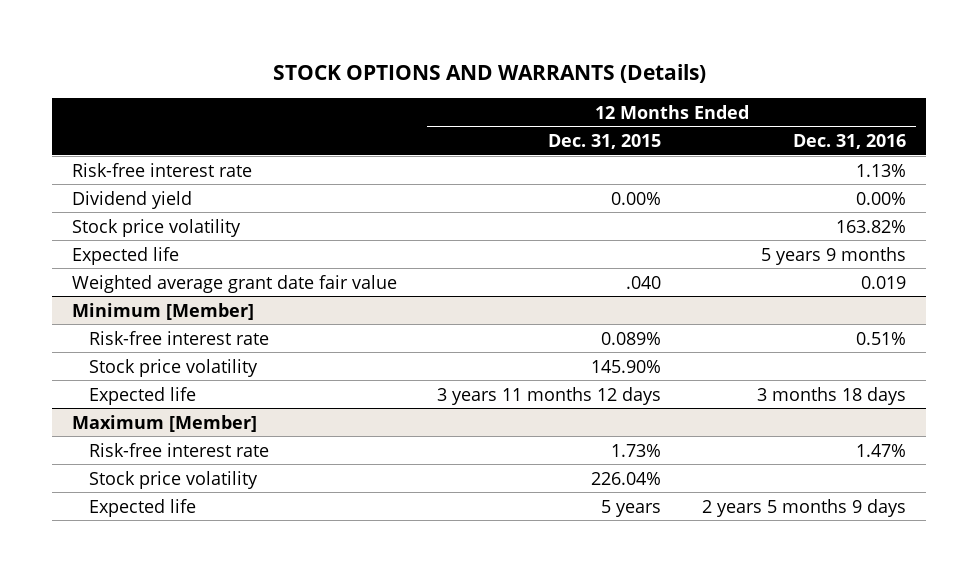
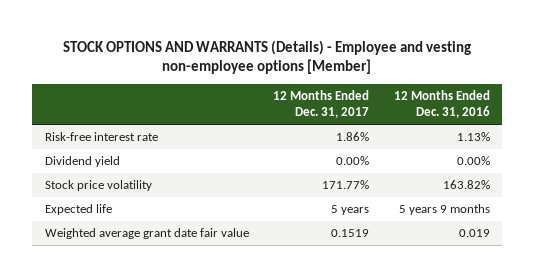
[272,64,706,84] STOCK OPTIONS AND WARRANTS (Details) -> [63,39,472,75] STOCK OPTIONS AND WARRANTS (Details) - Employee and vesting non-employee options [Member]
[548,134,662,150] Dec. 31, 2015 -> none
none -> [273,90,370,119] 12 Months Ended Dec. 31, 2017
[71,302,254,320] Minimum [Member] -> none
[88,330,269,345] Risk-free interest rate -> none
[88,358,258,377] Stock price volatility -> none
[88,386,196,405] Expected life -> none
[71,414,257,432] Maximum [Member] -> none
[88,442,269,457] Risk-free interest rate -> none
[88,470,258,489] Stock price volatility -> none
[88,498,196,517] Expected life -> none

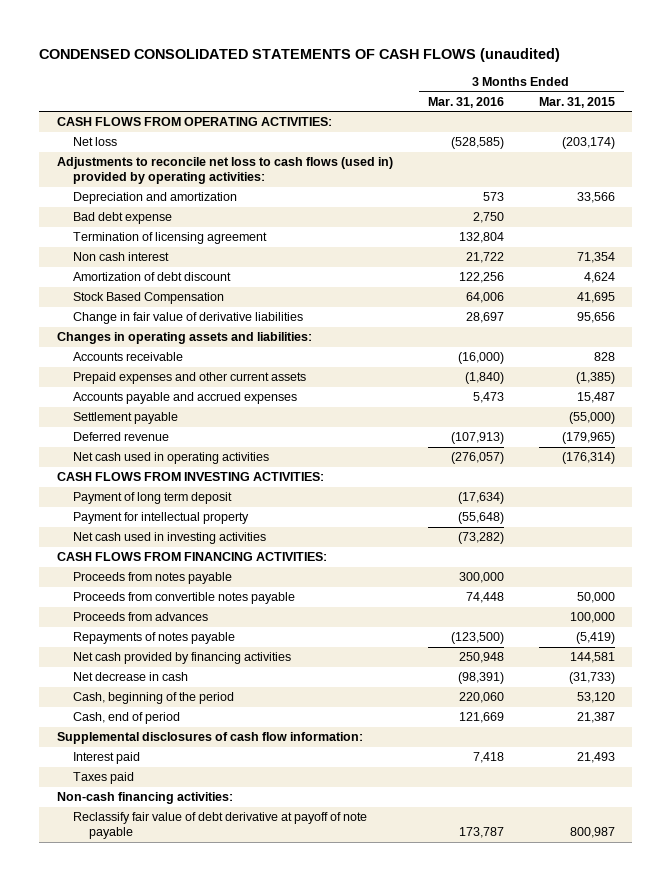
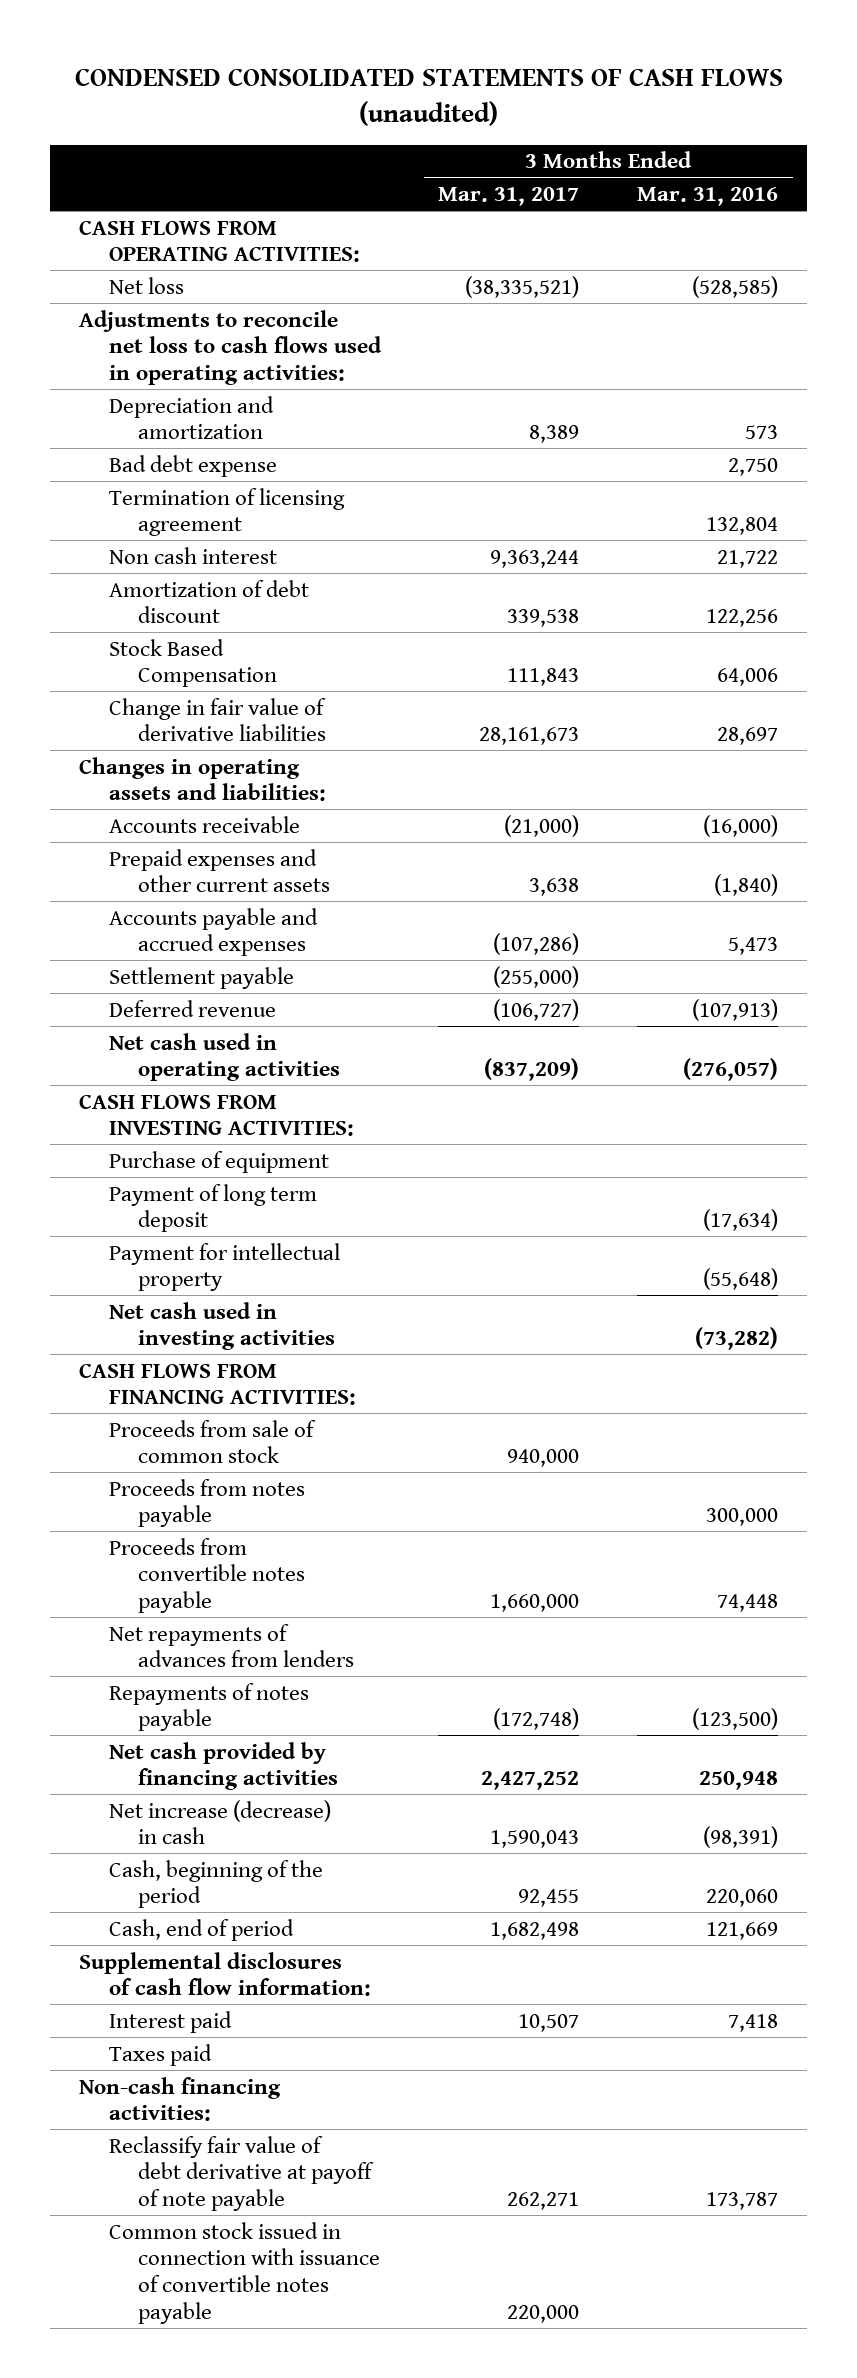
[538,96,615,108] Mar. 31, 2015 -> none
none -> [438,187,580,207] Mar. 31, 2017
[56,157,393,185] Adjustments to reconcile net loss to cash flows (used in) provided by operating activities: -> [79,309,382,386] Adjustments to reconcile net loss to cash flows used in operating activities:
none -> [108,1150,329,1173] Purchase of equipment
none -> [108,1419,316,1464] Proceeds from sale of common stock
[72,612,208,622] Proceeds from advances -> [108,1623,355,1668] Net repayments of advances from lenders
[72,672,188,682] Net decrease in cash -> [108,1799,331,1845] Net increase (decrease) in cash
none -> [108,2221,381,2324] Common stock issued in connection with issuance of convertible notes payable

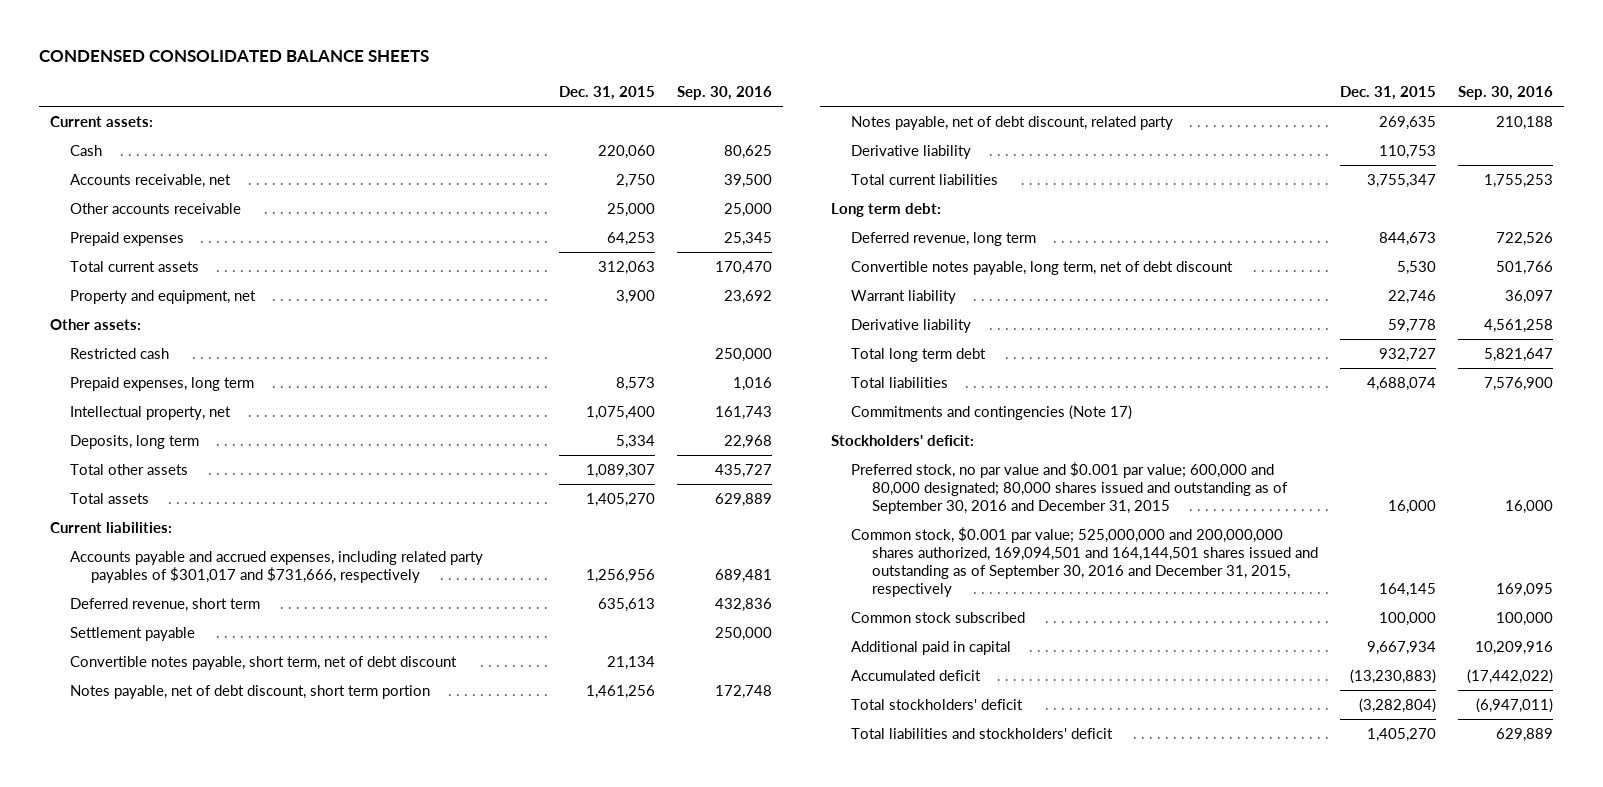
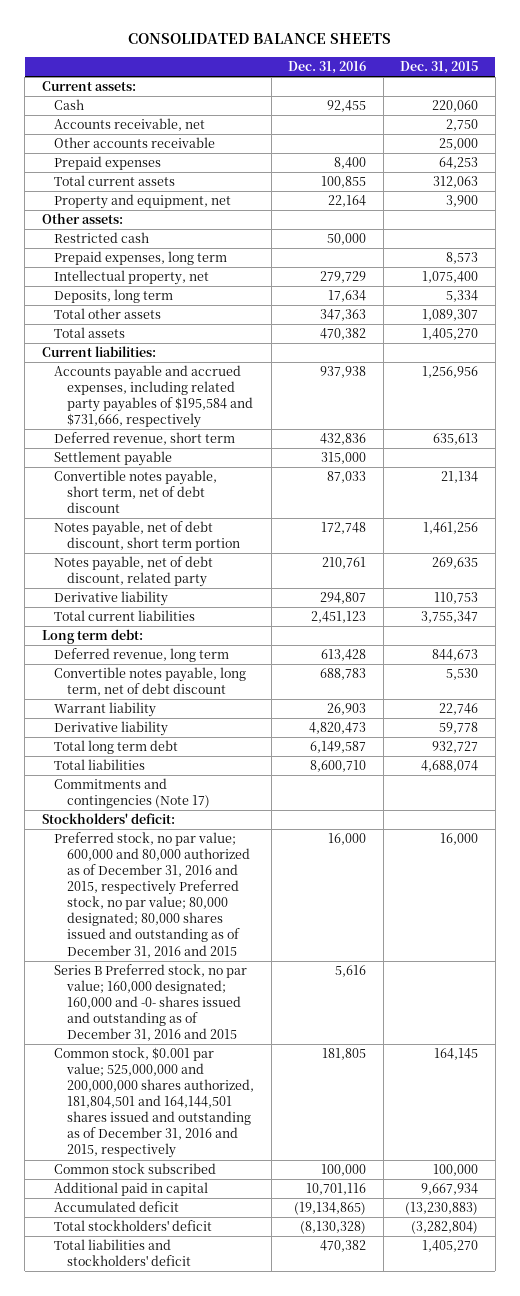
[38,49,429,62] CONDENSED CONSOLIDATED BALANCE SHEETS -> [127,33,391,45] CONSOLIDATED BALANCE SHEETS
[676,85,772,100] Sep. 30, 2016 -> none
none -> [288,61,367,75] Dec. 31, 2016
[70,550,484,583] Accounts payable and accrued expenses, including related party payables of $301,017 and $731,666, respectively -> [54,365,254,429] Accounts payable and accrued expenses, including related party payables of $195,584 and $731,666, respectively
[851,461,1288,514] Preferred stock, no par value and $0.001 par value; 600,000 and 80,000 designated; 80,000 shares issued and outstanding as of September 30, 2016 and December 31, 2015 -> [54,832,251,958] Preferred stock, no par value; 600,000 and 80,000 authorized as of December 31, 2016 and 2015, respectively Preferred stock, no par value; 80,000 designated; 80,000 shares issued and outstanding as of December 31, 2016 and 2015
none -> [54,964,248,1042] Series B Preferred stock, no par value; 160,000 designated; 160,000 and -0- shares issued and outstanding as of December 31, 2016 and 2015
[851,526,1318,597] Common stock, $0.001 par value; 525,000,000 and 200,000,000 shares authorized, 169,094,501 and 164,144,501 shares issued and outstanding as of September 30, 2016 and December 31, 2015, respectively -> [54,1047,255,1159] Common stock, $0.001 par value; 525,000,000 and 200,000,000 shares authorized, 181,804,501 and 164,144,501 shares issued and outstanding as of December 31, 2016 and 2015, respectively

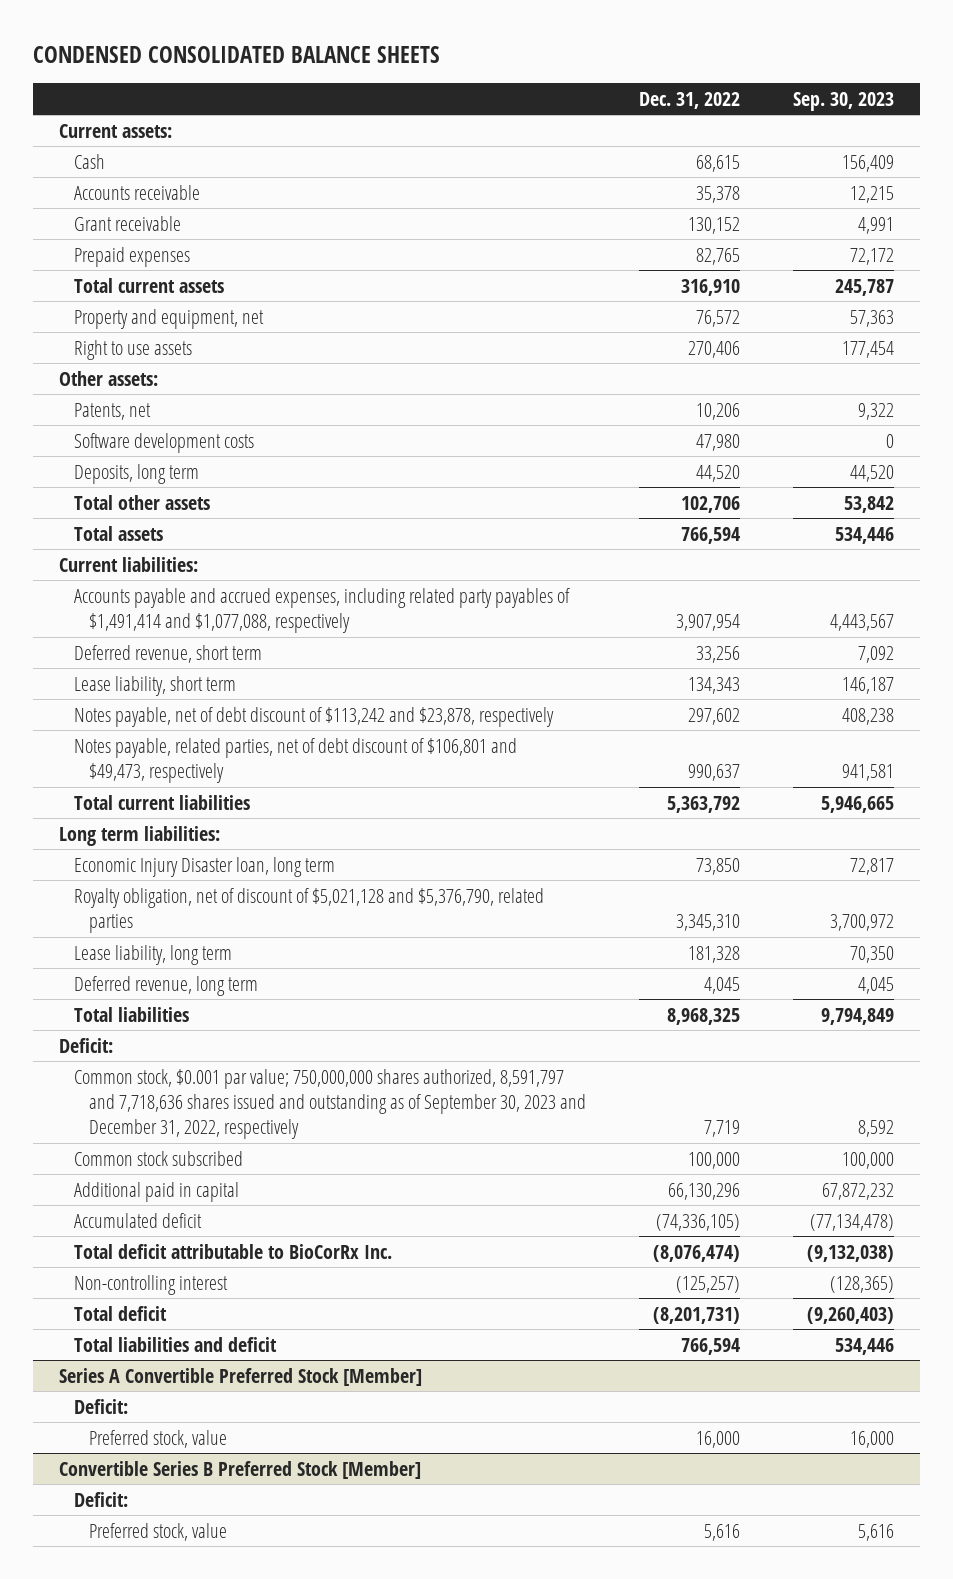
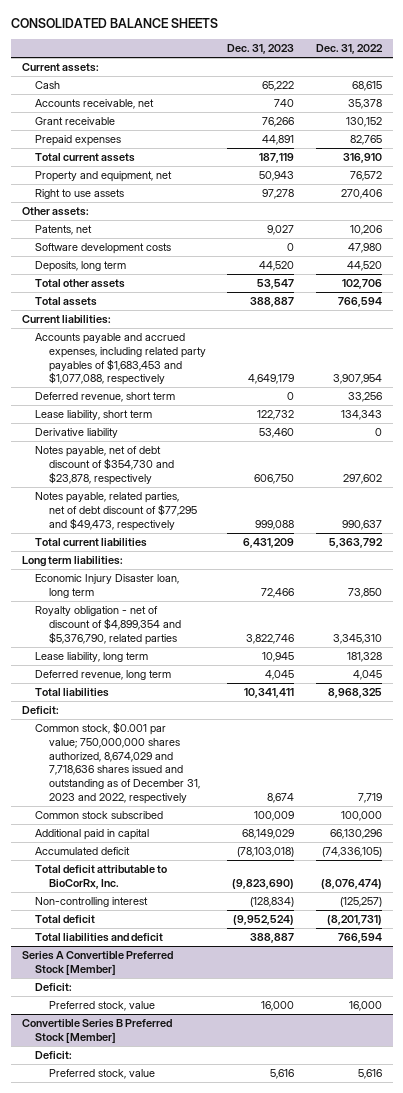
[32,46,440,64] CONDENSED CONSOLIDATED BALANCE SHEETS -> [10,17,218,28] CONSOLIDATED BALANCE SHEETS
[792,91,894,111] Sep. 30, 2023 -> none
none -> [227,44,295,55] Dec. 31, 2023
[74,184,201,200] Accounts receivable -> [35,99,155,110] Accounts receivable, net
[74,587,571,633] Accounts payable and accrued expenses, including related party payables of $1,491,414 and $1,077,088, respectively -> [35,333,206,386] Accounts payable and accrued expenses, including related party payables of $1,683,453 and $1,077,088, respectively
none -> [35,428,119,439] Derivative liability
[74,706,555,727] Notes payable, net of debt discount of $113,242 and $23,878, respectively -> [35,446,174,485] Notes payable, net of debt discount of $354,730 and $23,878, respectively
[74,737,518,783] Notes payable, related parties, net of debt discount of $106,801 and $49,473, respectively -> [35,492,197,531] Notes payable, related parties, net of debt discount of $77,295 and $49,473, respectively
[74,887,545,933] Royalty obligation, net of discount of $5,021,128 and $5,376,790, related parties -> [35,606,181,645] Royalty obligation - net of discount of $4,899,354 and $5,376,790, related parties
[74,1068,586,1140] Common stock, $0.001 par value; 750,000,000 shares authorized, 8,591,797 and 7,718,636 shares issued and outstanding as of September 30, 2023 and December 31, 2022, respectively -> [35,722,200,805] Common stock, $0.001 par value; 750,000,000 shares authorized, 8,674,029 and 7,718,636 shares issued and outstanding as of December 31, 2023 and 2022, respectively
[74,1243,393,1259] Total deficit attributable to BioCorRx Inc. -> [35,865,168,889] Total deficit attributable to BioCorRx, Inc.

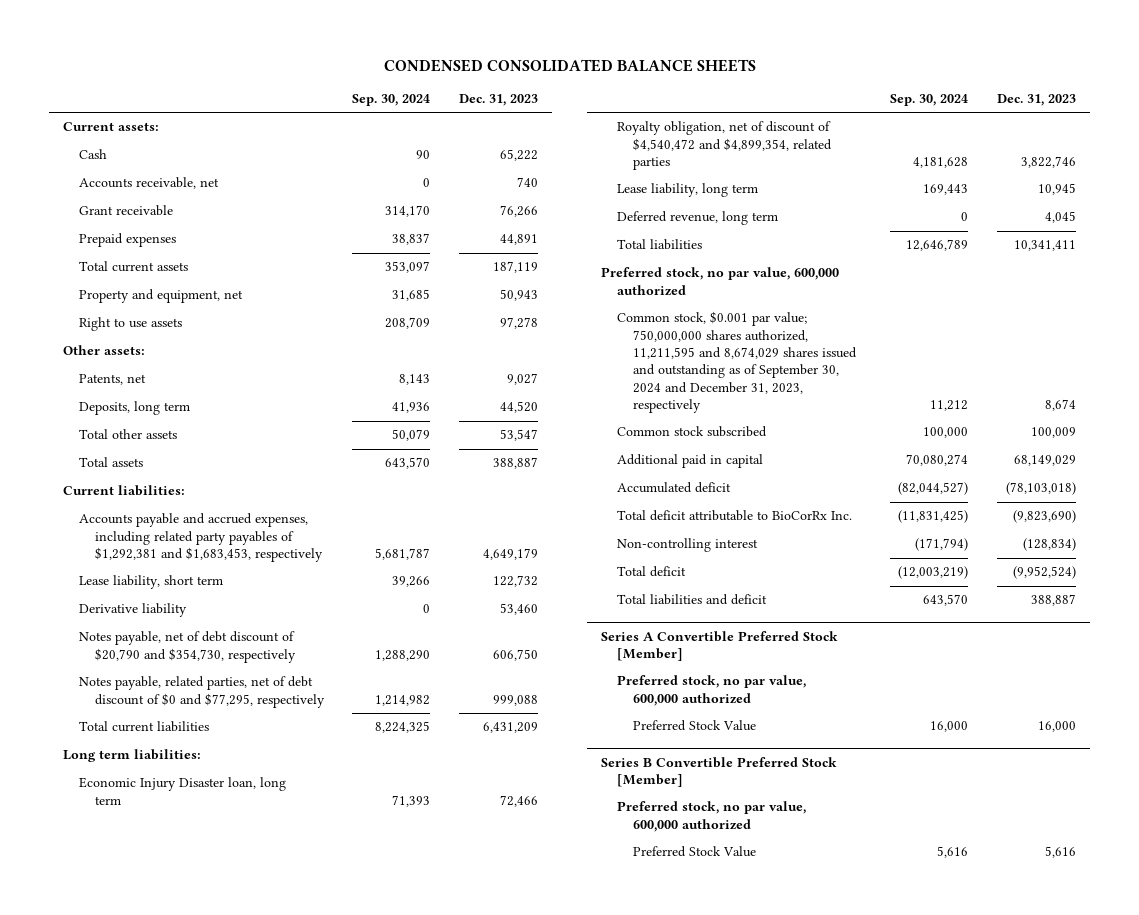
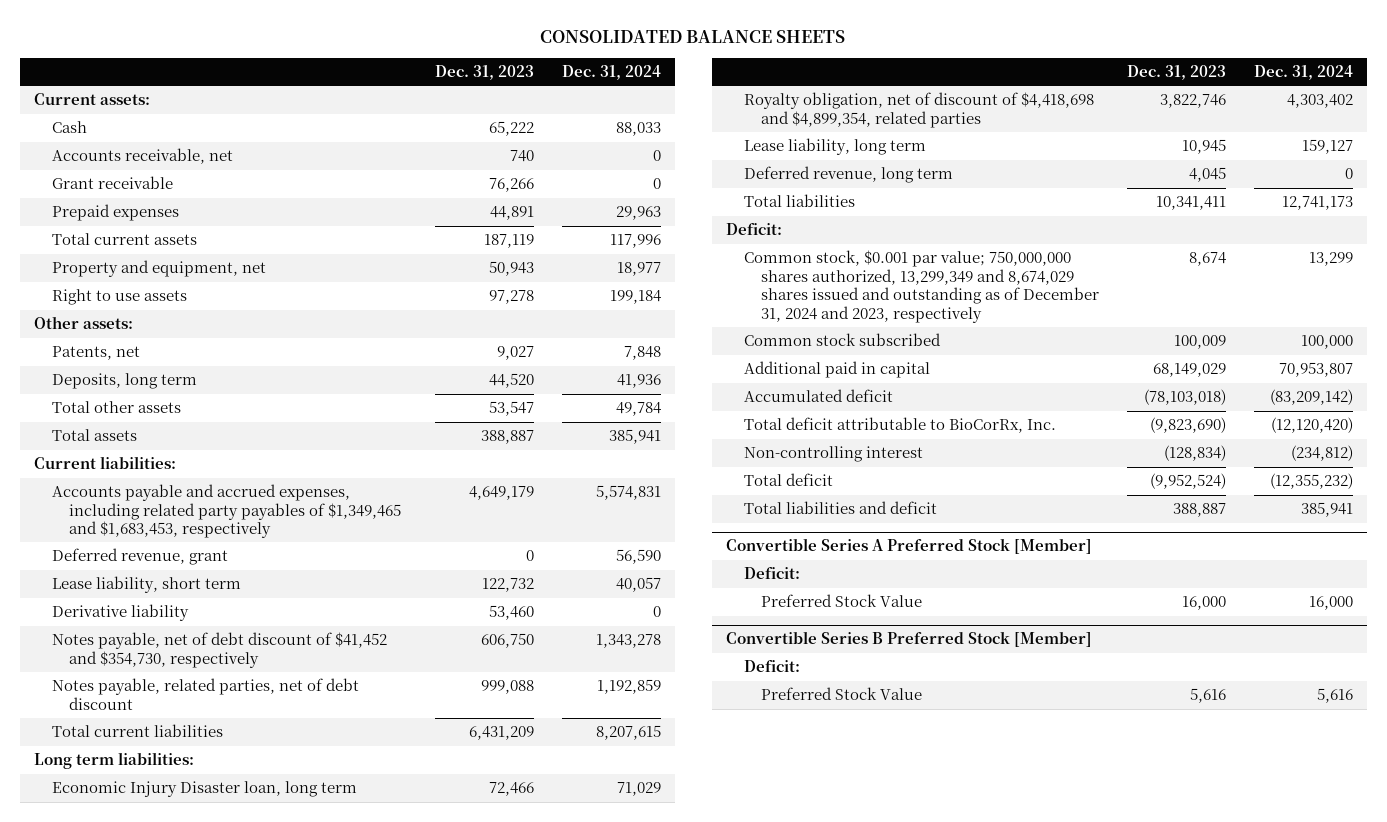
[383,58,756,72] CONDENSED CONSOLIDATED BALANCE SHEETS -> [540,29,846,43] CONSOLIDATED BALANCE SHEETS
[352,94,431,107] Sep. 30, 2024 -> none
none -> [561,65,661,81] Dec. 31, 2024
[78,513,323,562] Accounts payable and accrued expenses, including related party payables of $1,292,381 and $1,683,453, respectively -> [51,484,402,539] Accounts payable and accrued expenses, including related party payables of $1,349,465 and $1,683,453, respectively
none -> [51,548,228,566] Deferred revenue, grant
[78,631,296,663] Notes payable, net of debt discount of $20,790 and $354,730, respectively -> [51,632,387,668] Notes payable, net of debt discount of $41,452 and $354,730, respectively
[78,676,325,708] Notes payable, related parties, net of debt discount of $0 and $77,295, respectively -> [51,678,359,710] Notes payable, related parties, net of debt discount
[617,121,832,170] Royalty obligation, net of discount of $4,540,472 and $4,899,354, related parties -> [743,92,1094,128] Royalty obligation, net of discount of $4,418,698 and $4,899,354, related parties
[601,267,840,296] Preferred stock, no par value, 600,000 authorized -> none
none -> [725,223,782,236] Deficit:
[617,311,857,413] Common stock, $0.001 par value; 750,000,000 shares authorized, 11,211,595 and 8,674,029 shares issued and outstanding as of September 30, 2024 and December 31, 2023, respectively -> [743,250,1100,323] Common stock, $0.001 par value; 750,000,000 shares authorized, 13,299,349 and 8,674,029 shares issued and outstanding as of December 31, 2024 and 2023, respectively
[617,510,853,522] Total deficit attributable to BioCorRx Inc. -> [743,417,1056,434] Total deficit attributable to BioCorRx, Inc.
[617,675,807,706] Preferred stock, no par value, 600,000 authorized -> none
[601,630,839,662] Series A Convertible Preferred Stock [Member] -> [725,538,1092,555] Convertible Series A Preferred Stock [Member]
none -> [743,567,800,580] Deficit:
[617,801,807,832] Preferred stock, no par value, 600,000 authorized -> none
[601,756,838,788] Series B Convertible Preferred Stock [Member] -> [725,631,1092,648] Convertible Series B Preferred Stock [Member]
none -> [743,660,800,673] Deficit:

